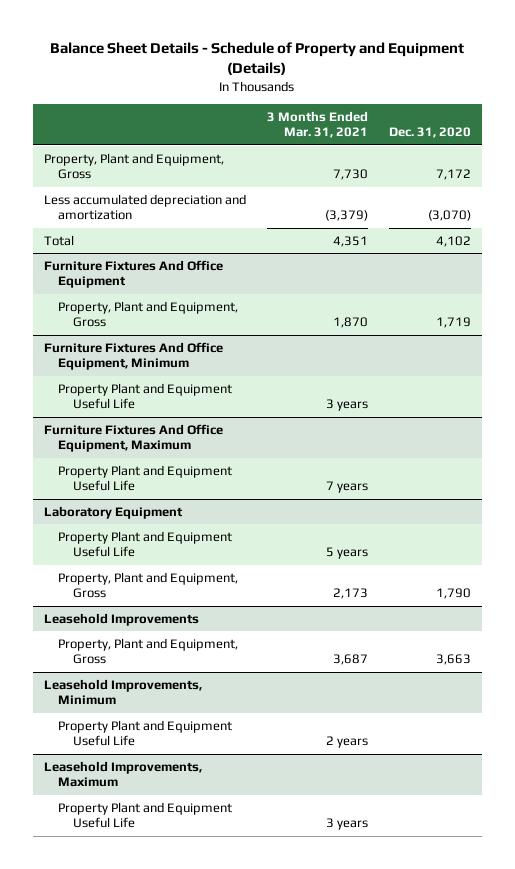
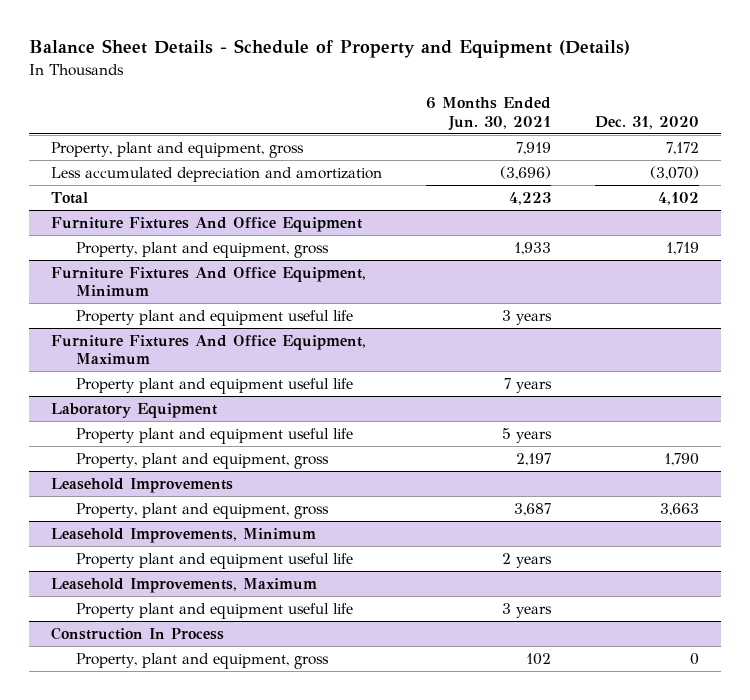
[266,111,368,139] 3 Months Ended Mar. 31, 2021 -> none
none -> [425,97,551,131] 6 Months Ended Jun. 30, 2021
[43,152,224,180] Property, Plant and Equipment, Gross -> [50,142,304,159] Property, plant and equipment, gross
[58,300,239,328] Property, Plant and Equipment, Gross -> [75,242,329,259] Property, plant and equipment, gross
[58,382,233,410] Property Plant and Equipment Useful Life -> [75,310,353,327] Property plant and equipment useful life
[58,464,233,492] Property Plant and Equipment Useful Life -> [75,378,353,395] Property plant and equipment useful life
[58,530,233,558] Property Plant and Equipment Useful Life -> [75,428,353,445] Property plant and equipment useful life
[58,571,239,599] Property, Plant and Equipment, Gross -> [75,453,329,470] Property, plant and equipment, gross
[58,637,239,665] Property, Plant and Equipment, Gross -> [75,503,329,520] Property, plant and equipment, gross
[58,719,233,747] Property Plant and Equipment Useful Life -> [75,553,353,570] Property plant and equipment useful life
[58,801,233,829] Property Plant and Equipment Useful Life -> [75,603,353,620] Property plant and equipment useful life
none -> [50,627,224,641] Construction In Process
none -> [75,653,329,670] Property, plant and equipment, gross

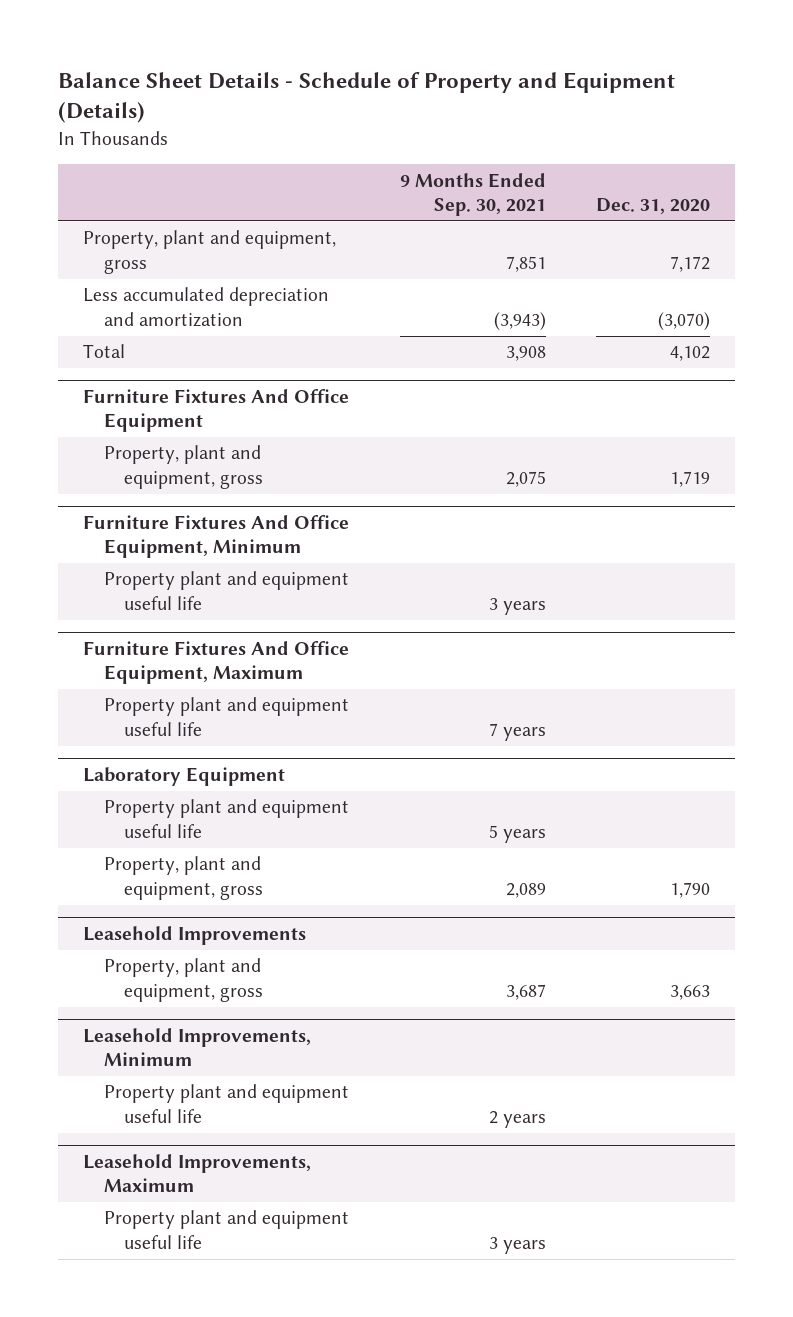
[425,97,551,131] 6 Months Ended Jun. 30, 2021 -> none
none -> [399,172,546,216] 9 Months Ended Sep. 30, 2021
[50,627,224,641] Construction In Process -> none
[75,653,329,670] Property, plant and equipment, gross -> none

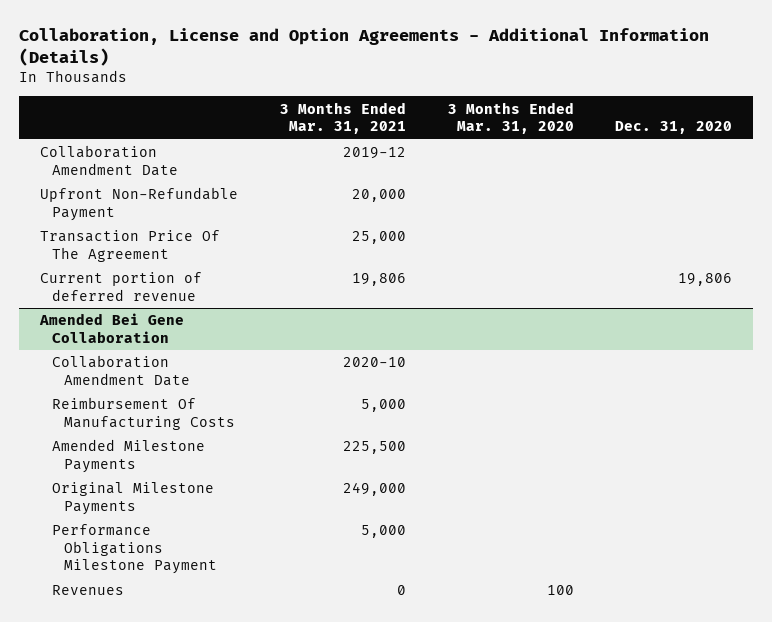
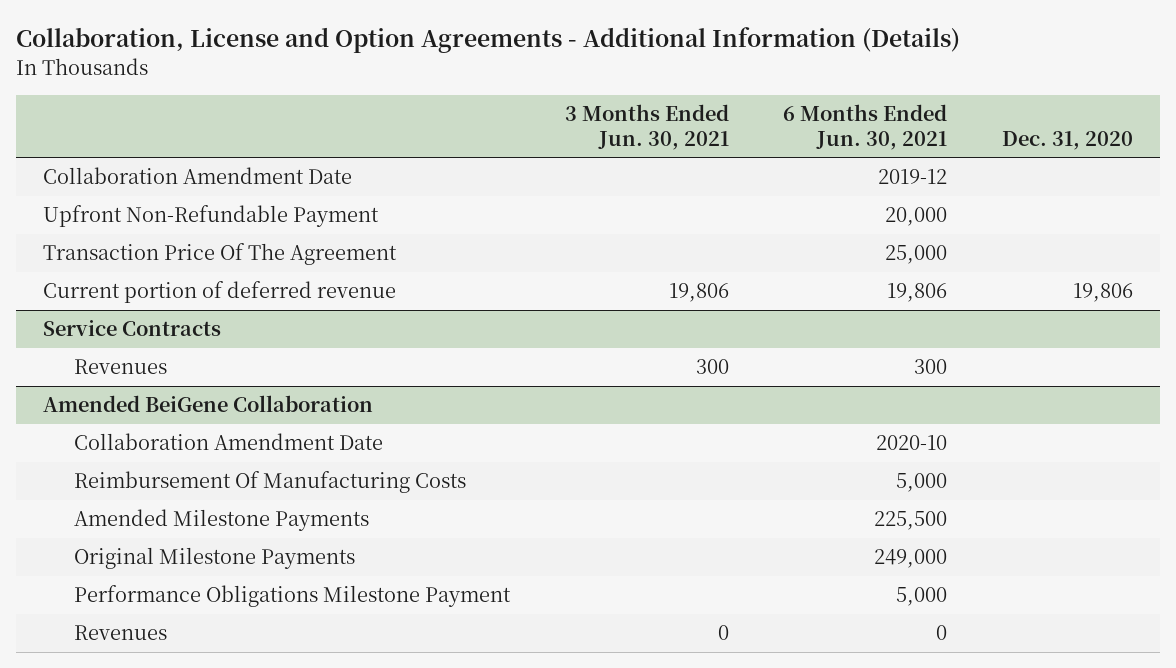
[279,101,406,135] 3 Months Ended Mar. 31, 2021 -> none
[447,101,574,135] 3 Months Ended Mar. 31, 2020 -> none
none -> [564,103,729,150] 3 Months Ended Jun. 30, 2021
none -> [783,103,948,150] 6 Months Ended Jun. 30, 2021
none -> [43,320,222,337] Service Contracts
none -> [74,359,168,375] Revenues
[39,313,185,343] Amended Bei Gene Collaboration -> [43,395,374,413] Amended BeiGene Collaboration

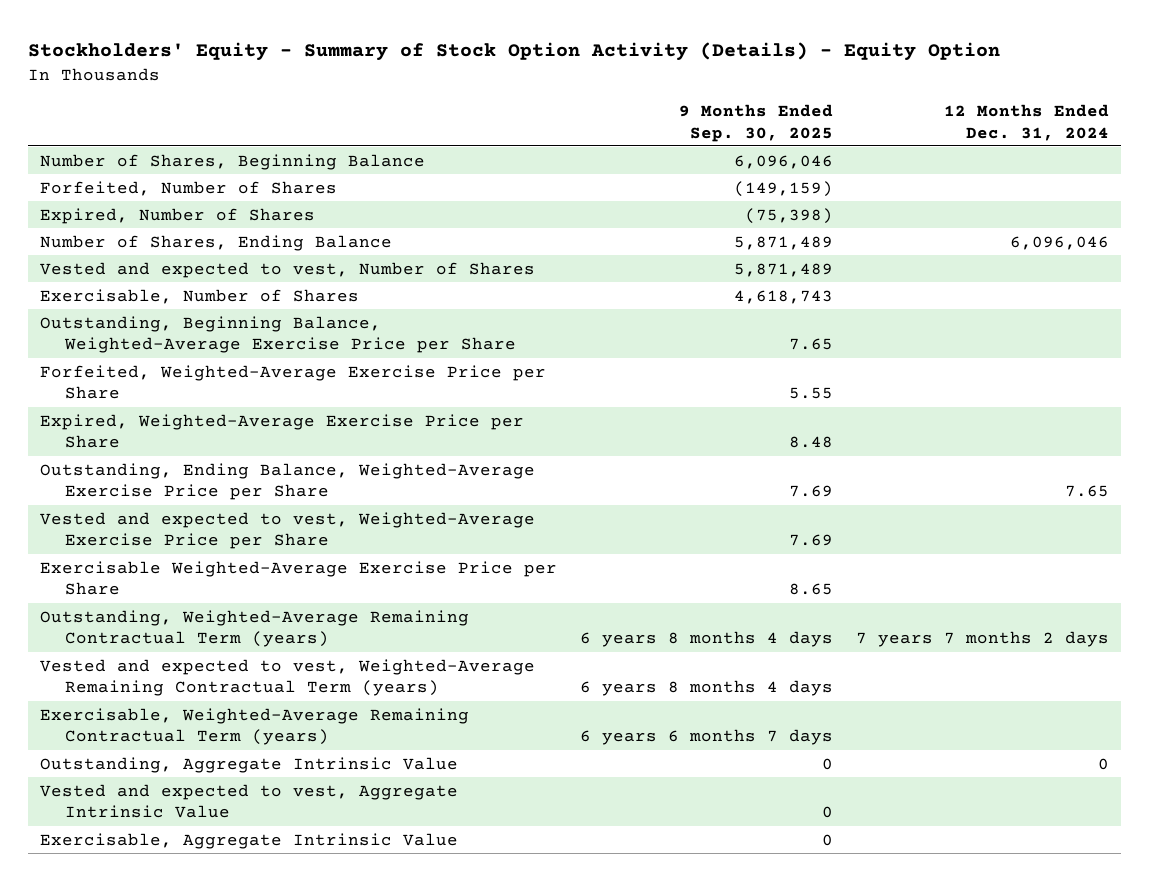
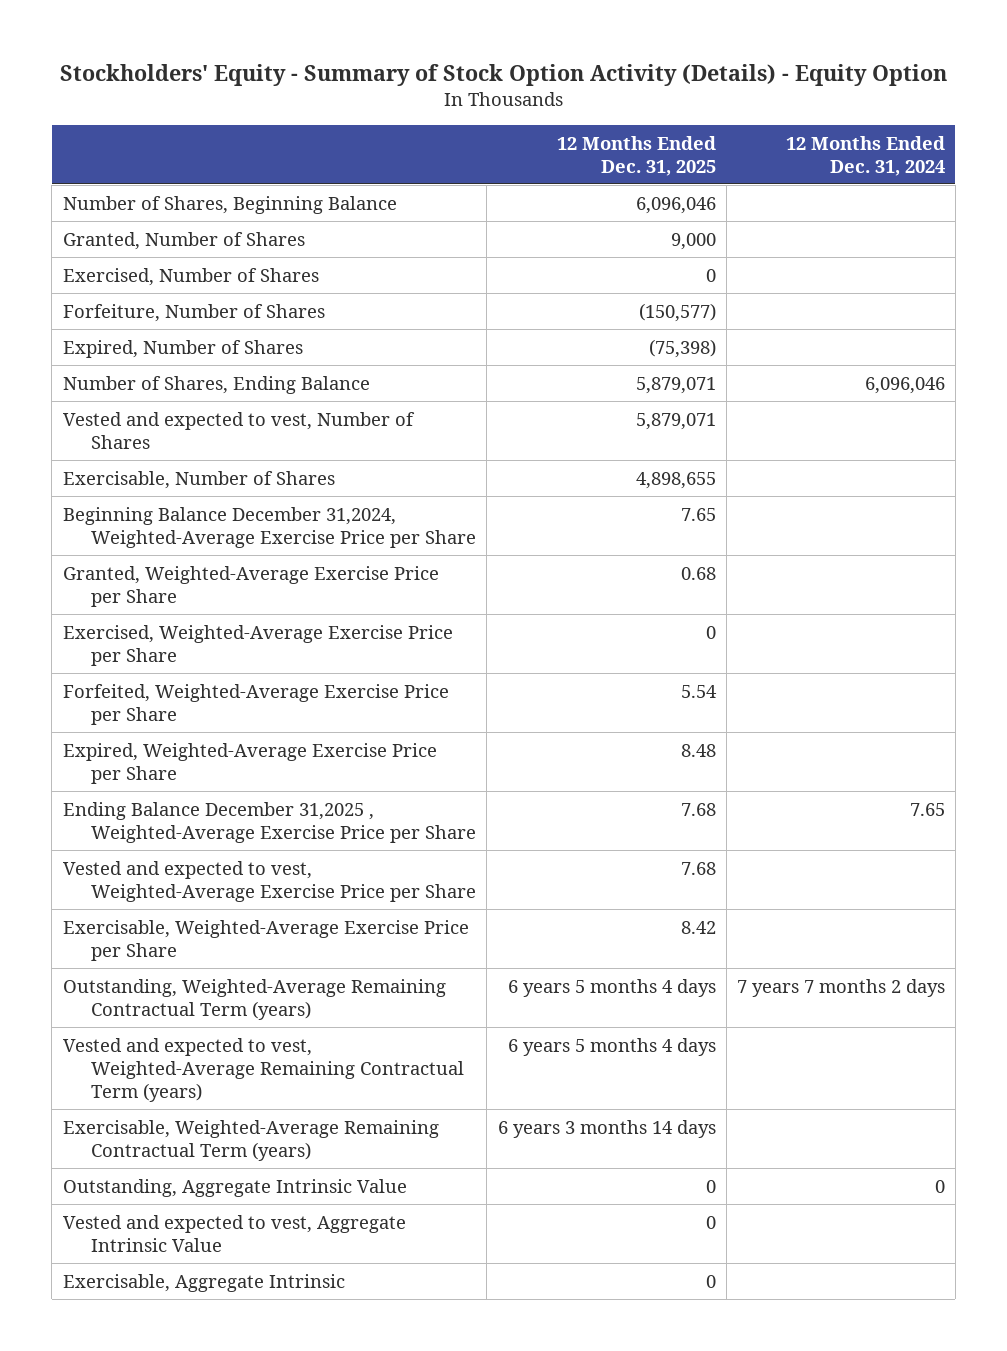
[679,103,834,142] 9 Months Ended Sep. 30, 2025 -> none
none -> [556,135,716,176] 12 Months Ended Dec. 31, 2025
none -> [62,231,305,250] Granted, Number of Shares
none -> [62,267,319,286] Exercised, Number of Shares
[40,180,338,196] Forfeited, Number of Shares -> [62,303,325,322] Forfeiture, Number of Shares
[40,315,516,354] Outstanding, Beginning Balance, Weighted-Average Exercise Price per Share -> [62,506,477,548] Beginning Balance December 31,2024, Weighted-Average Exercise Price per Share
none -> [62,565,439,607] Granted, Weighted-Average Exercise Price per Share
none -> [62,624,453,666] Exercised, Weighted-Average Exercise Price per Share
[40,462,536,501] Outstanding, Ending Balance, Weighted-Average Exercise Price per Share -> [62,801,477,843] Ending Balance December 31,2025 , Weighted-Average Exercise Price per Share
[40,560,558,596] Exercisable Weighted-Average Exercise Price per Share -> [62,919,469,961] Exercisable, Weighted-Average Exercise Price per Share
[40,832,459,849] Exercisable, Aggregate Intrinsic Value -> [62,1273,345,1292] Exercisable, Aggregate Intrinsic

